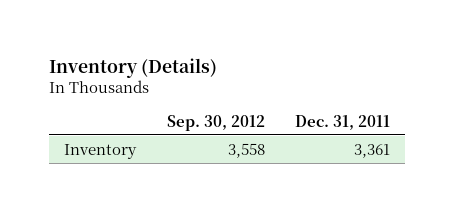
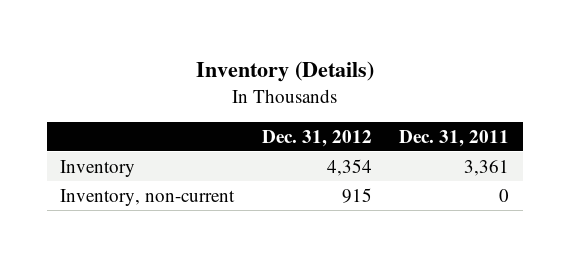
[166,115,265,132] Sep. 30, 2012 -> none
none -> [261,129,372,147] Dec. 31, 2012
none -> [60,188,236,206] Inventory, non-current

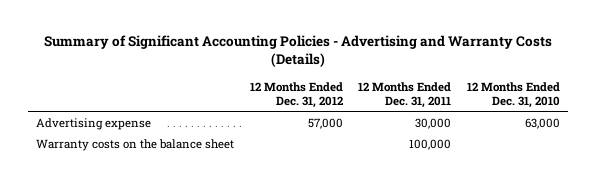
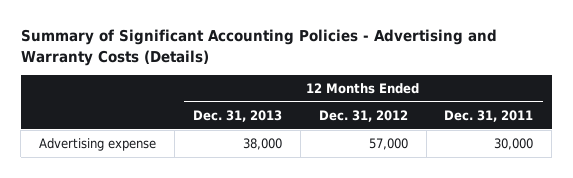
[466,81,560,108] 12 Months Ended Dec. 31, 2010 -> none
none -> [193,109,283,122] Dec. 31, 2013
[36,138,235,151] Warranty costs on the balance sheet -> none

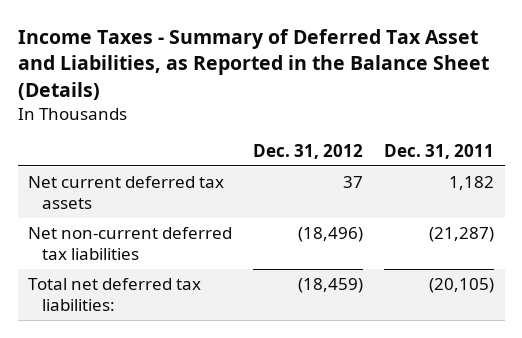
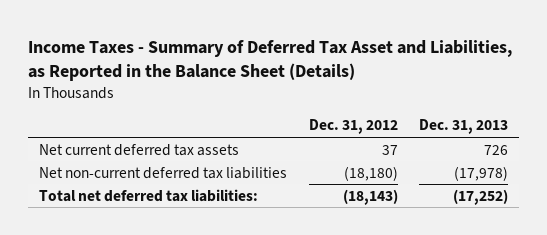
[384,144,495,160] Dec. 31, 2011 -> none
none -> [419,119,509,135] Dec. 31, 2013
[298,226,364,242] (18,496) -> [343,165,398,181] (18,180)
[298,277,364,293] (18,459) -> [342,188,398,205] (18,143)

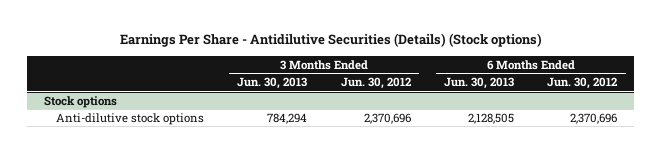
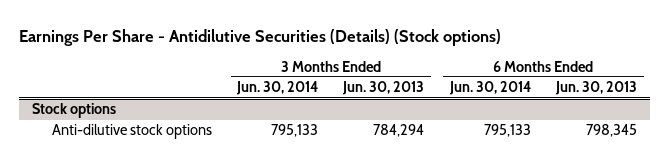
[340,76,411,89] Jun. 30, 2012 -> none
[547,76,618,89] Jun. 30, 2012 -> none
none -> [236,81,319,96] Jun. 30, 2014
none -> [448,81,531,96] Jun. 30, 2014
[467,112,514,124] 2,128,505 -> [586,124,638,138] 798,345

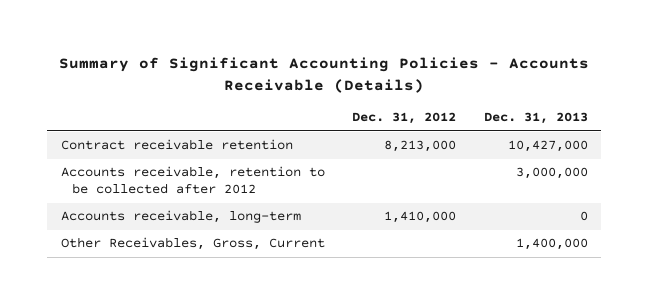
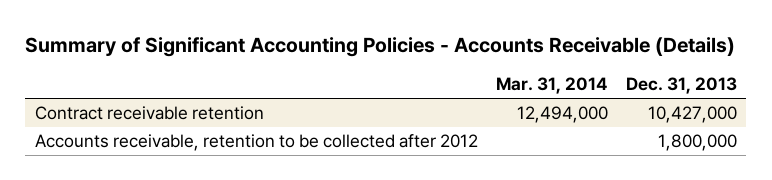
[352,112,457,125] Dec. 31, 2012 -> none
none -> [495,77,608,95] Mar. 31, 2014
[60,210,301,224] Accounts receivable, long-term -> none
[60,237,325,251] Other Receivables, Gross, Current -> none
[515,167,588,180] 3,000,000 -> [658,134,738,152] 1,800,000

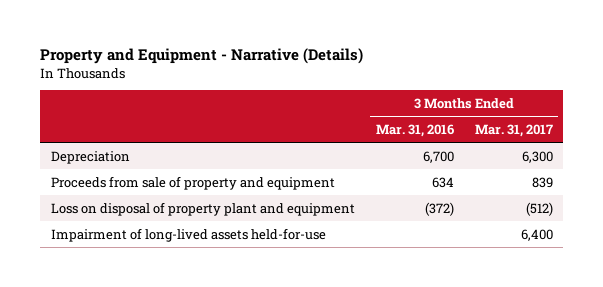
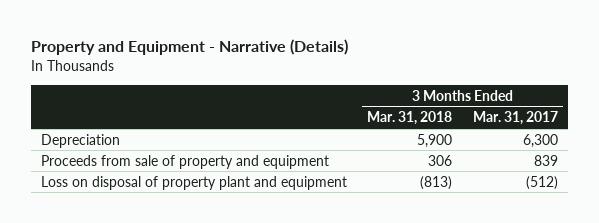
[375,123,454,137] Mar. 31, 2016 -> none
none -> [367,111,453,126] Mar. 31, 2018
[50,227,326,242] Impairment of long-lived assets held-for-use -> none

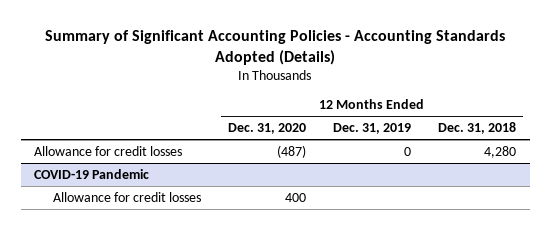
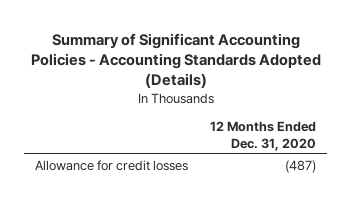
[333,122,412,134] Dec. 31, 2019 -> none
[438,121,517,134] Dec. 31, 2018 -> none
[34,168,150,179] COVID-19 Pandemic -> none
[53,191,202,202] Allowance for credit losses -> none

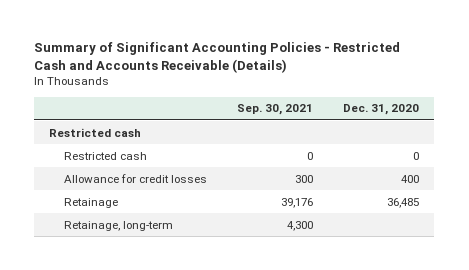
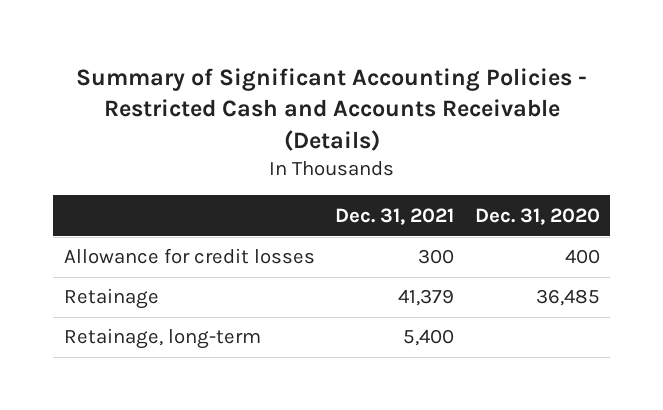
[236,104,313,116] Sep. 30, 2021 -> none
none -> [335,207,455,225] Dec. 31, 2021
[49,127,142,137] Restricted cash -> none
[63,151,147,160] Restricted cash -> none

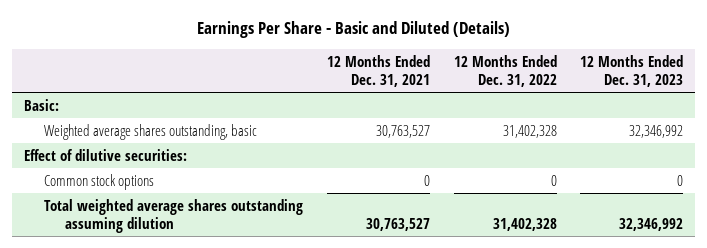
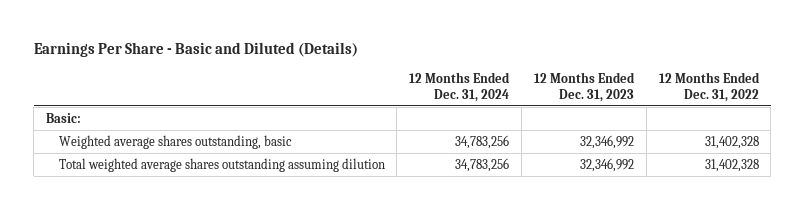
[327,54,431,87] 12 Months Ended Dec. 31, 2021 -> none
none -> [409,72,511,102] 12 Months Ended Dec. 31, 2024
[23,148,187,161] Effect of dilutive securities: -> none
[44,173,155,190] Common stock options -> none

